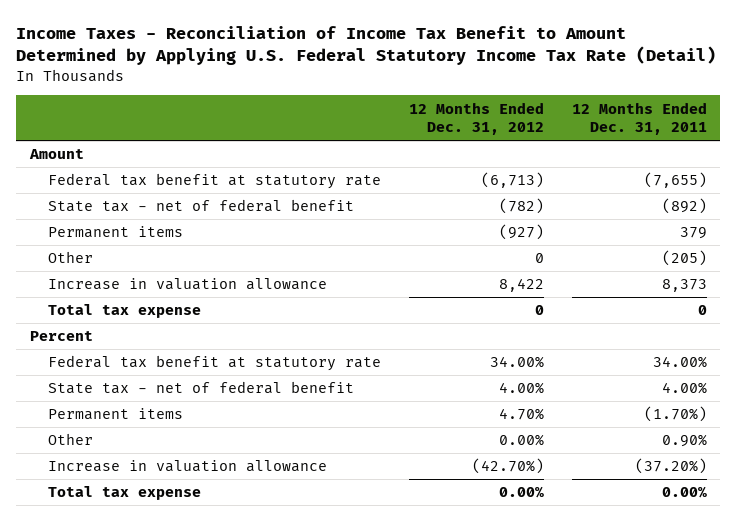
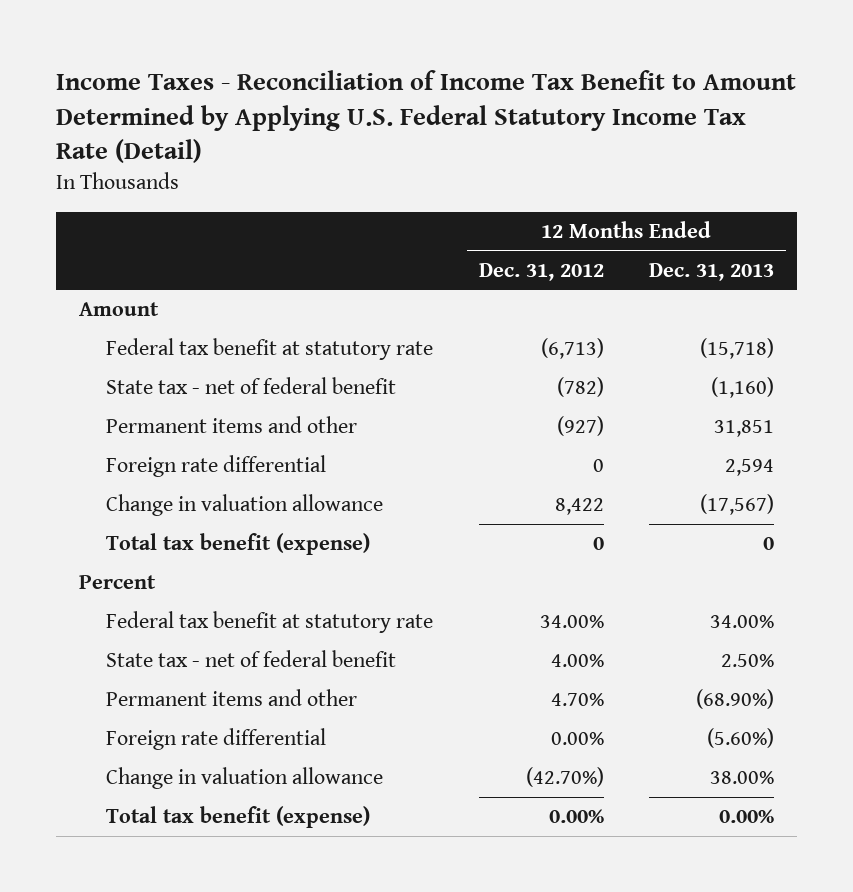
[571,101,707,136] 12 Months Ended Dec. 31, 2011 -> none
none -> [649,262,775,281] Dec. 31, 2013
[47,226,183,239] Permanent items -> [105,416,357,434] Permanent items and other
[47,251,93,264] Other -> [105,455,326,478] Foreign rate differential
[47,278,327,291] Increase in valuation allowance -> [105,494,383,517] Change in valuation allowance
[47,304,201,319] Total tax expense -> [105,533,370,556] Total tax benefit (expense)
[47,408,183,421] Permanent items -> [105,689,357,707] Permanent items and other
[47,433,93,446] Other -> [105,728,326,751] Foreign rate differential
[47,460,327,473] Increase in valuation allowance -> [105,767,383,790] Change in valuation allowance
[47,486,201,501] Total tax expense -> [105,806,370,829] Total tax benefit (expense)

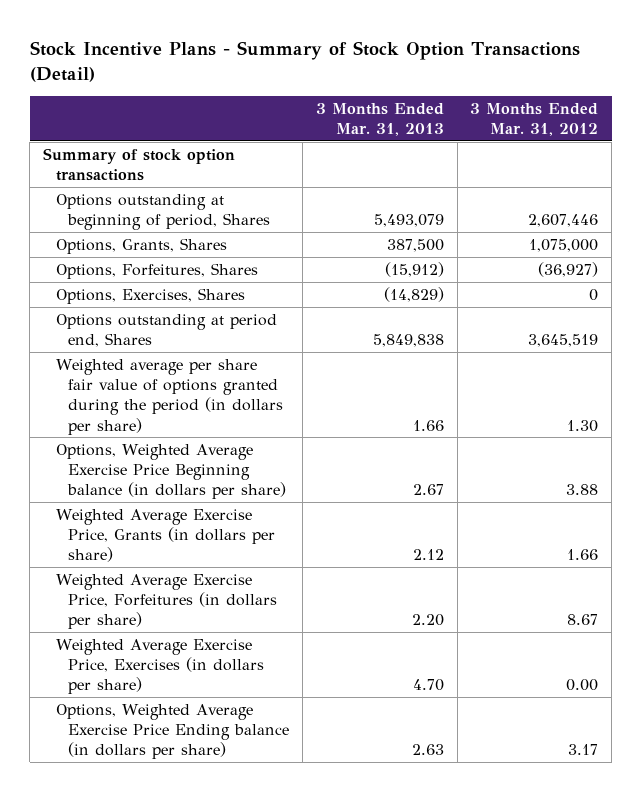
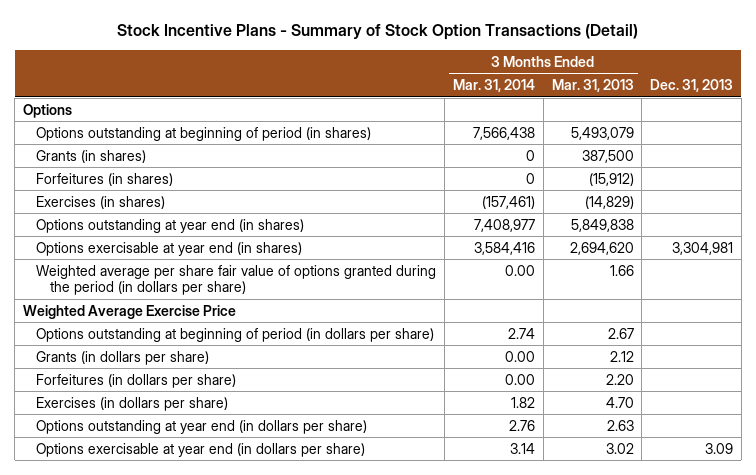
[470,102,599,137] 3 Months Ended Mar. 31, 2012 -> none
none -> [452,79,535,93] Mar. 31, 2014
none -> [650,79,734,93] Dec. 31, 2013
[43,147,236,182] Summary of stock option transactions -> [23,103,73,118] Options
[55,193,270,231] Options outstanding at beginning of period, Shares -> [36,126,372,141] Options outstanding at beginning of period (in shares)
[55,237,227,254] Options, Grants, Shares -> [36,149,147,163] Grants (in shares)
[55,262,258,279] Options, Forfeitures, Shares -> [36,172,174,186] Forfeitures (in shares)
[55,287,245,304] Options, Exercises, Shares -> [36,195,166,209] Exercises (in shares)
[55,313,277,348] Options outstanding at period end, Shares -> [36,218,305,233] Options outstanding at year end (in shares)
none -> [36,241,303,256] Options exercisable at year end (in shares)
none -> [23,304,237,319] Weighted Average Exercise Price
[55,443,286,500] Options, Weighted Average Exercise Price Beginning balance (in dollars per share) -> [36,327,435,342] Options outstanding at beginning of period (in dollars per share)
[55,508,275,563] Weighted Average Exercise Price, Grants (in dollars per share) -> [36,350,210,365] Grants (in dollars per share)
[55,573,277,630] Weighted Average Exercise Price, Forfeitures (in dollars per share) -> [36,373,237,388] Forfeitures (in dollars per share)
[55,638,264,695] Weighted Average Exercise Price, Exercises (in dollars per share) -> [36,396,229,411] Exercises (in dollars per share)
[55,703,289,760] Options, Weighted Average Exercise Price Ending balance (in dollars per share) -> [36,419,368,434] Options outstanding at year end (in dollars per share)
none -> [36,442,366,457] Options exercisable at year end (in dollars per share)

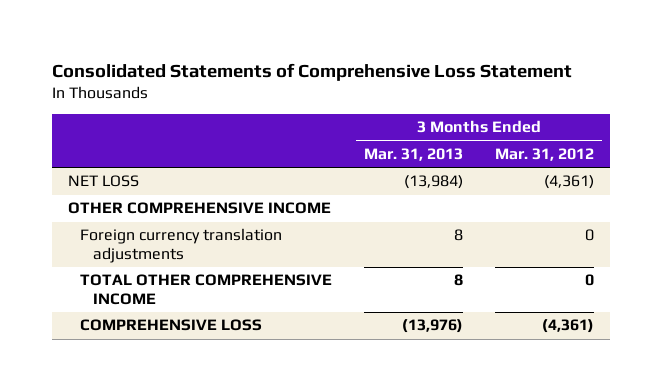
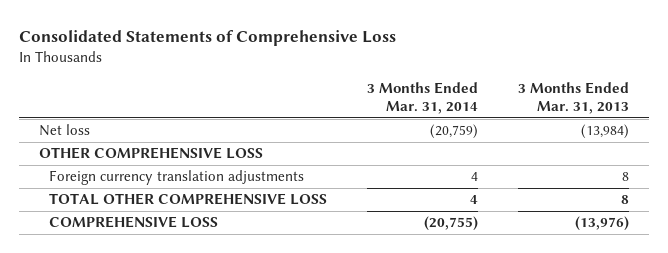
[52,62,573,81] Consolidated Statements of Comprehensive Loss Statement -> [18,29,396,46] Consolidated Statements of Comprehensive Loss
[494,148,594,162] Mar. 31, 2012 -> none
none -> [367,81,479,115] 3 Months Ended Mar. 31, 2014
[67,175,139,188] NET LOSS -> [38,124,90,137] Net loss
[67,202,331,215] OTHER COMPREHENSIVE INCOME -> [38,147,263,160] OTHER COMPREHENSIVE LOSS
[80,274,333,305] TOTAL OTHER COMPREHENSIVE INCOME -> [49,193,328,206] TOTAL OTHER COMPREHENSIVE LOSS

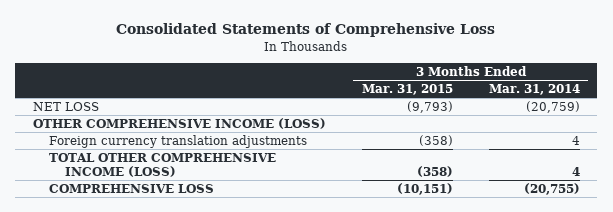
[517,81,629,115] 3 Months Ended Mar. 31, 2013 -> none
none -> [361,84,453,96] Mar. 31, 2015
[38,124,90,137] Net loss -> [33,102,100,112] NET LOSS
[38,147,263,160] OTHER COMPREHENSIVE LOSS -> [33,118,327,130] OTHER COMPREHENSIVE INCOME (LOSS)
[49,193,328,206] TOTAL OTHER COMPREHENSIVE LOSS -> [49,153,277,178] TOTAL OTHER COMPREHENSIVE INCOME (LOSS)

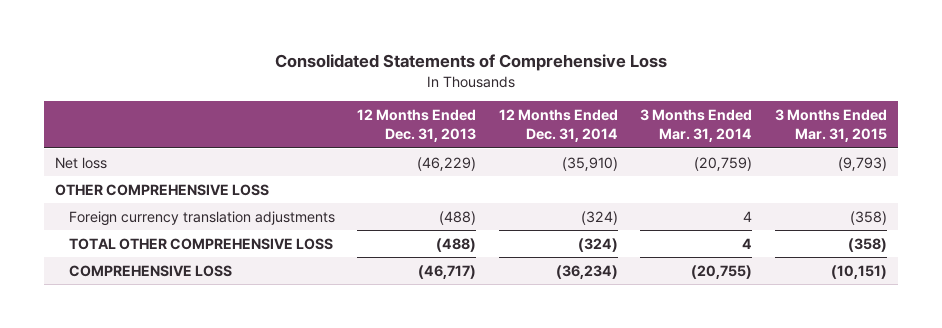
none -> [357,109,477,143] 12 Months Ended Dec. 31, 2013
none -> [498,109,618,143] 12 Months Ended Dec. 31, 2014
[33,102,100,112] NET LOSS -> [55,156,108,169] Net loss
[33,118,327,130] OTHER COMPREHENSIVE INCOME (LOSS) -> [55,183,270,196] OTHER COMPREHENSIVE LOSS
[49,153,277,178] TOTAL OTHER COMPREHENSIVE INCOME (LOSS) -> [68,237,333,250] TOTAL OTHER COMPREHENSIVE LOSS

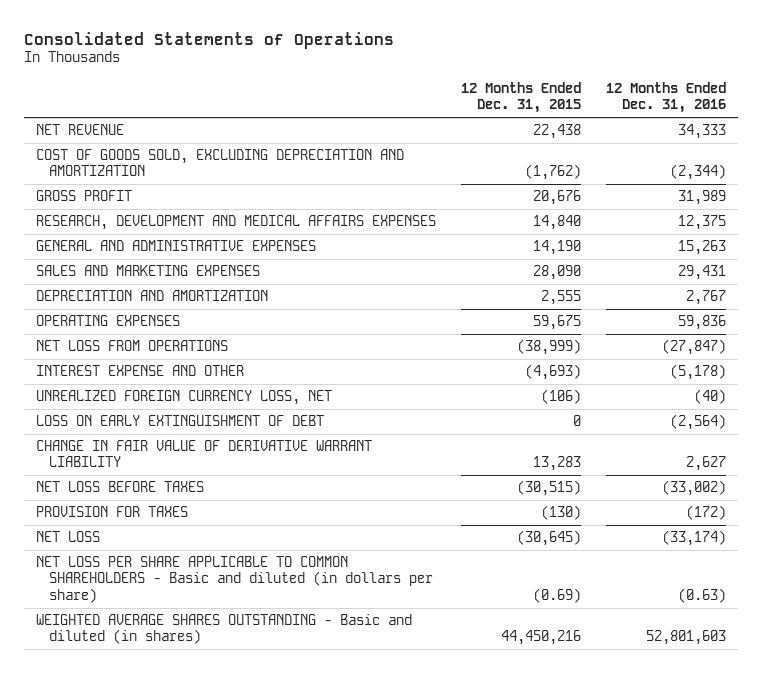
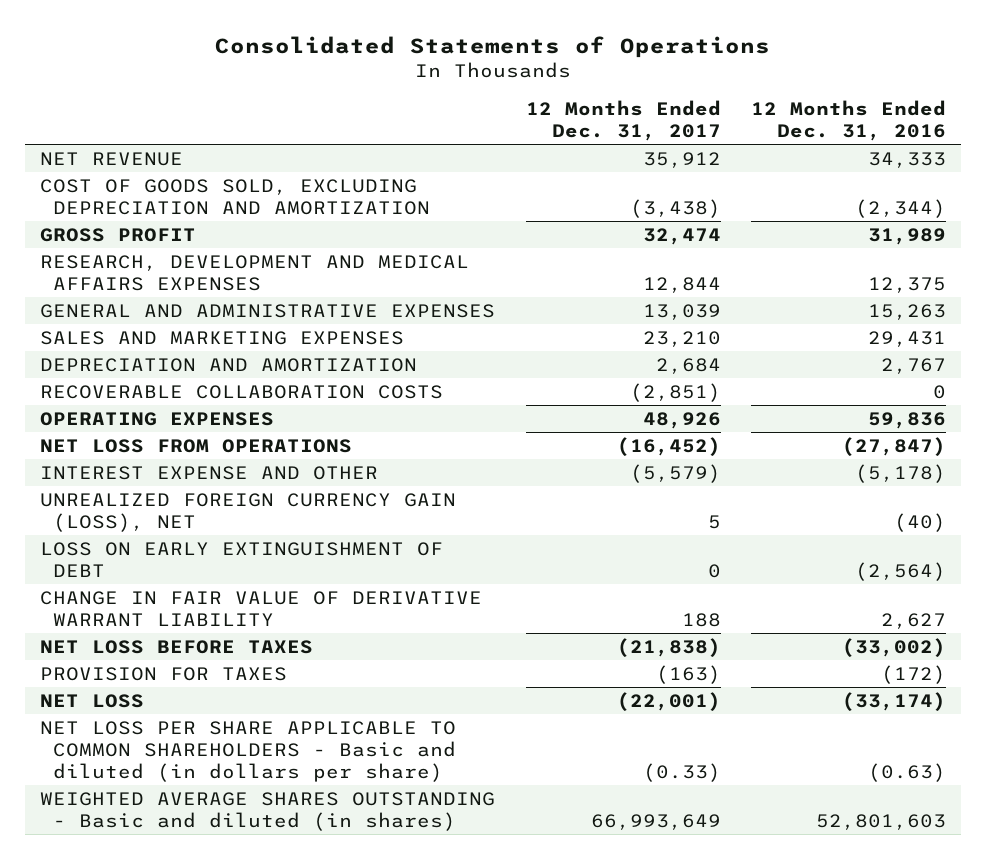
[461,81,582,114] 12 Months Ended Dec. 31, 2015 -> none
none -> [525,100,721,142] 12 Months Ended Dec. 31, 2017
none -> [40,384,444,399] RECOVERABLE COLLABORATION COSTS
[36,390,333,406] UNREALIZED FOREIGN CURRENCY LOSS, NET -> [40,492,457,532] UNREALIZED FOREIGN CURRENCY GAIN (LOSS), NET

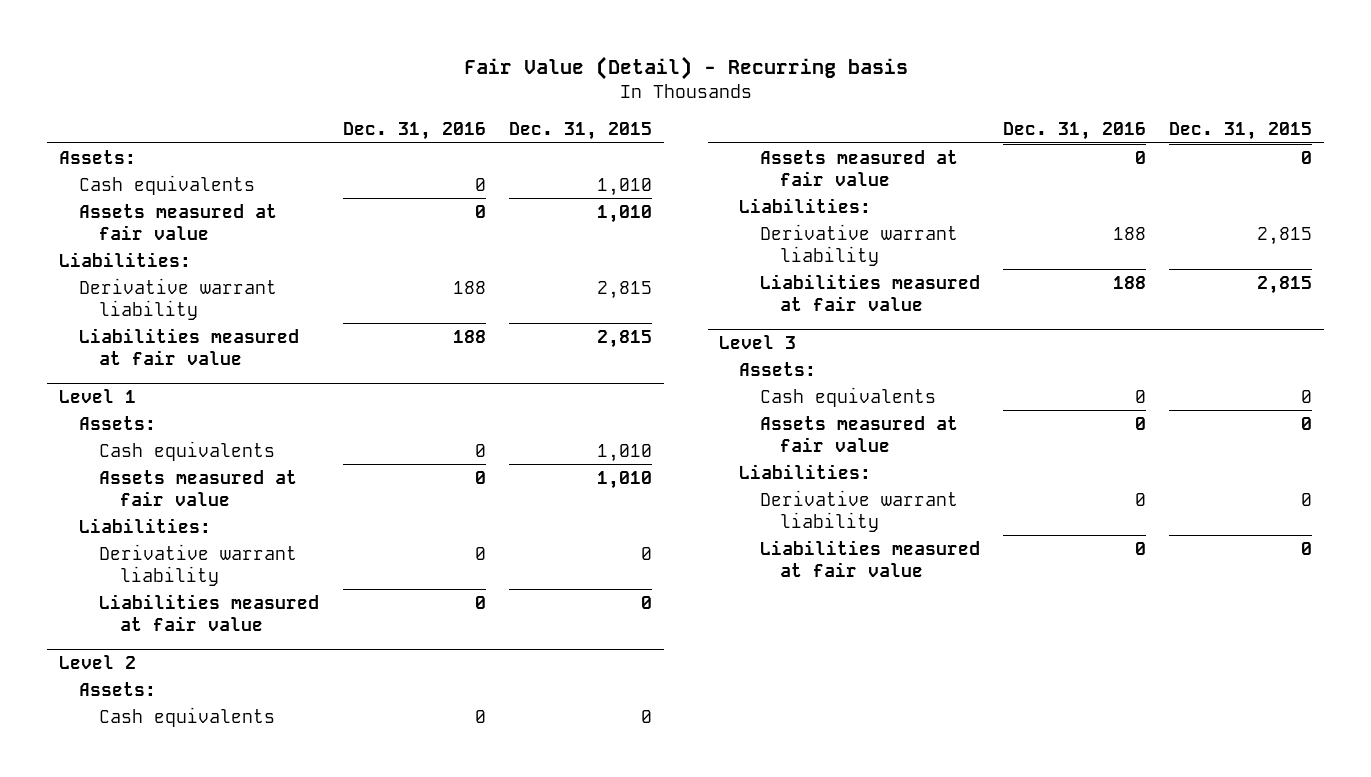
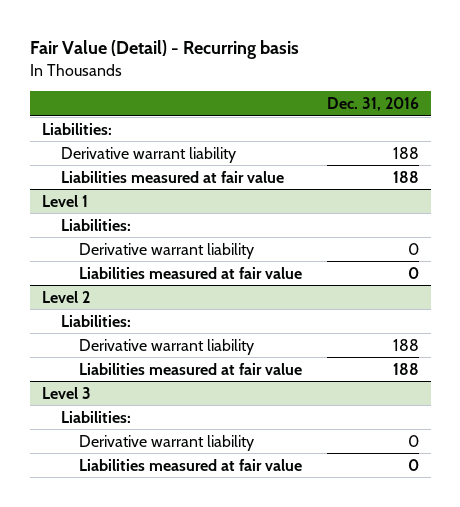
[509,122,653,141] Dec. 31, 2015 -> none
[58,149,136,164] Assets: -> none
[79,174,256,195] Cash equivalents -> none
[79,203,278,240] Assets measured at fair value -> none
[79,415,157,430] Assets: -> none
[99,440,276,461] Cash equivalents -> none
[99,469,298,506] Assets measured at fair value -> none
[79,681,157,696] Assets: -> none
[99,706,276,727] Cash equivalents -> none
[759,149,958,186] Assets measured at fair value -> none
[739,361,817,376] Assets: -> none
[759,386,936,407] Cash equivalents -> none
[759,415,958,452] Assets measured at fair value -> none

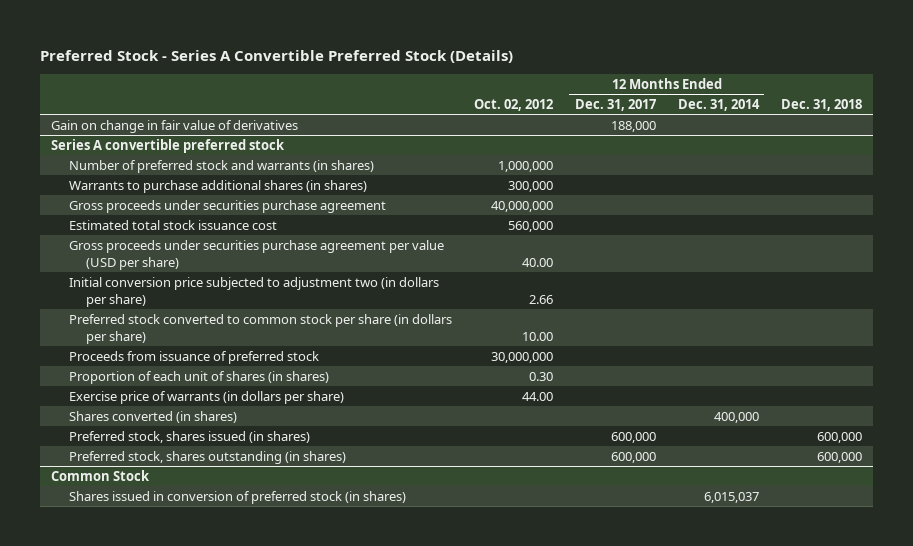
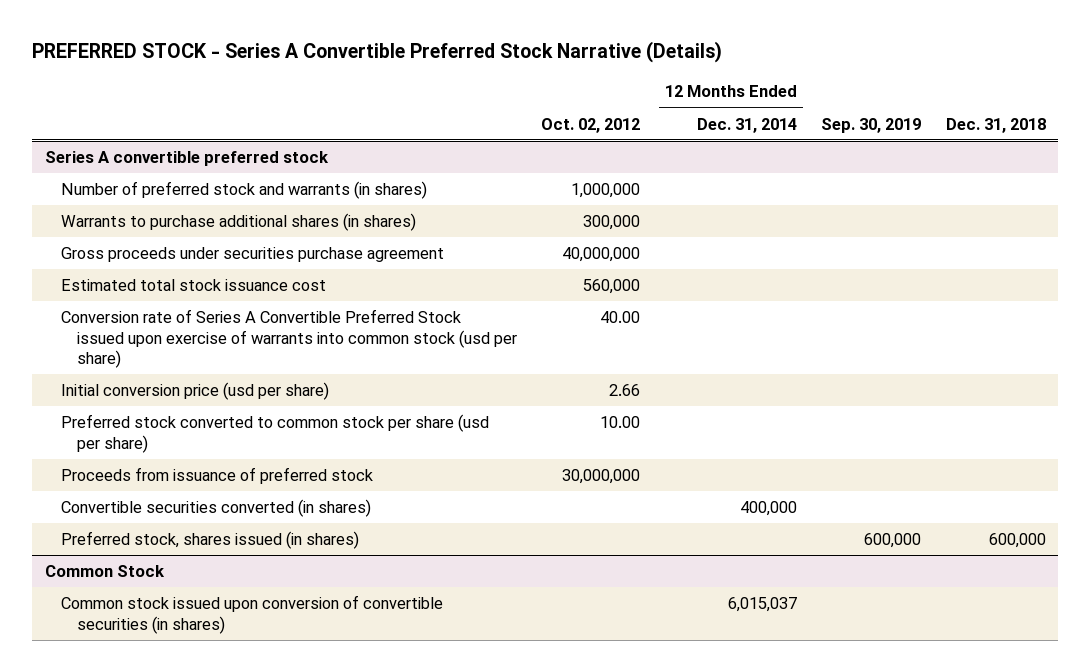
[40,49,514,63] Preferred Stock - Series A Convertible Preferred Stock (Details) -> [32,41,723,64] PREFERRED STOCK - Series A Convertible Preferred Stock Narrative (Details)
[574,98,656,111] Dec. 31, 2017 -> none
none -> [821,117,922,133] Sep. 30, 2019
[51,119,299,133] Gain on change in fair value of derivatives -> none
[68,239,444,270] Gross proceeds under securities purchase agreement per value (USD per share) -> [60,309,517,368] Conversion rate of Series A Convertible Preferred Stock issued upon exercise of warrants into common stock (usd per share)
[68,276,439,307] Initial conversion price subjected to adjustment two (in dollars per share) -> [60,382,329,401] Initial conversion price (usd per share)
[68,313,452,344] Preferred stock converted to common stock per share (in dollars per share) -> [60,414,489,453] Preferred stock converted to common stock per share (usd per share)
[68,370,329,384] Proportion of each unit of shares (in shares) -> none
[68,390,344,404] Exercise price of warrants (in dollars per share) -> none
[68,410,237,423] Shares converted (in shares) -> [60,499,371,518] Convertible securities converted (in shares)
[68,450,346,464] Preferred stock, shares outstanding (in shares) -> none
[68,490,406,504] Shares issued in conversion of preferred stock (in shares) -> [60,595,443,634] Common stock issued upon conversion of convertible securities (in shares)

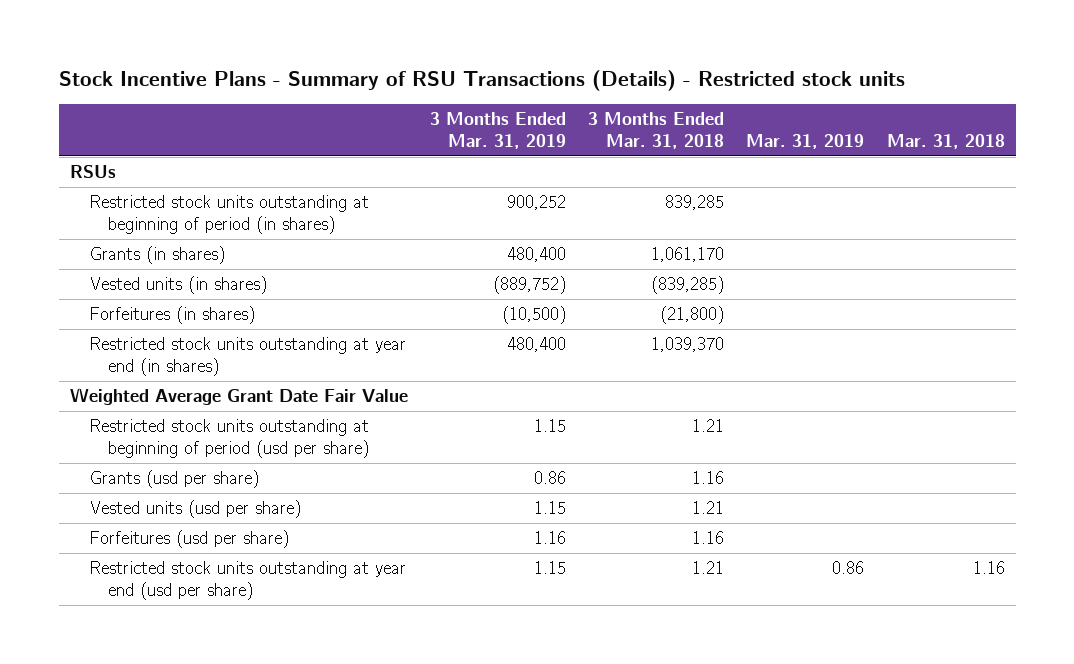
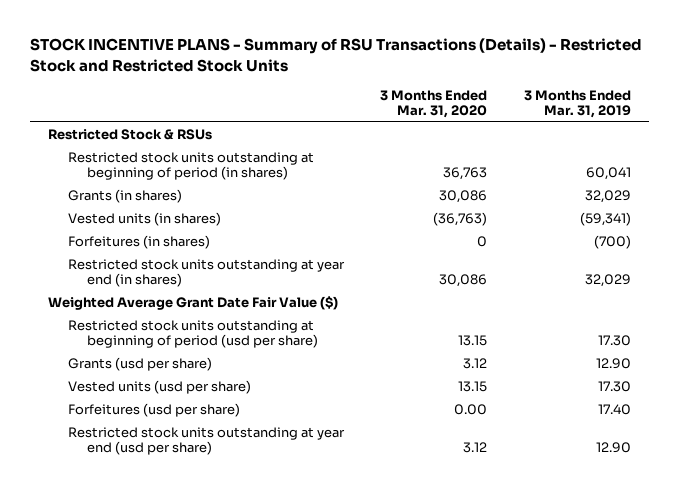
[58,70,905,92] Stock Incentive Plans - Summary of RSU Transactions (Details) - Restricted stock units -> [30,38,643,72] STOCK INCENTIVE PLANS - Summary of RSU Transactions (Details) - Restricted Stock and Restricted Stock Units
[588,112,725,150] 3 Months Ended Mar. 31, 2018 -> none
[746,134,865,150] Mar. 31, 2019 -> none
[886,134,1005,150] Mar. 31, 2018 -> none
none -> [380,89,488,119] 3 Months Ended Mar. 31, 2020
[69,165,116,179] RSUs -> [48,129,213,141] Restricted Stock & RSUs
[506,195,566,211] 900,252 -> [585,167,631,181] 60,041
[506,247,566,263] 480,400 -> [584,190,631,204] 32,029
[492,276,566,295] (889,752) -> [579,212,631,227] (59,341)
[501,306,566,325] (10,500) -> [593,235,631,250] (700)
[506,337,566,353] 480,400 -> [584,274,631,288] 32,029
[69,387,408,406] Weighted Average Grant Date Fair Value -> [48,296,339,311] Weighted Average Grant Date Fair Value ($)
[533,419,566,433] 1.15 -> [597,335,631,347] 17.30
[533,471,566,485] 0.86 -> [595,358,631,370] 12.90
[533,501,566,515] 1.15 -> [597,381,631,393] 17.30
[533,531,566,545] 1.16 -> [597,404,631,416] 17.40
[533,561,566,575] 1.15 -> [595,442,631,454] 12.90

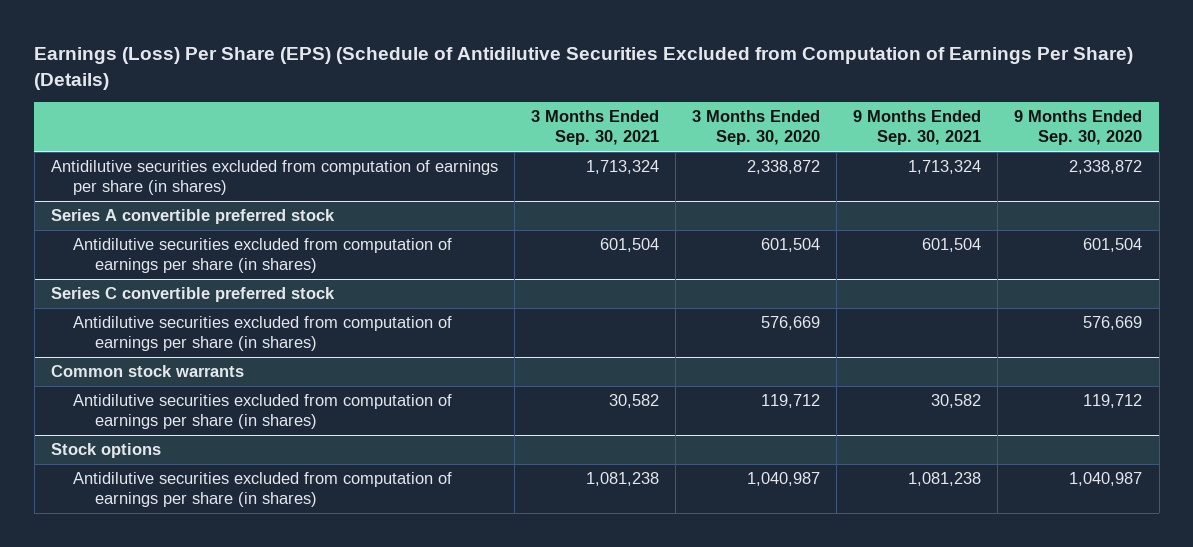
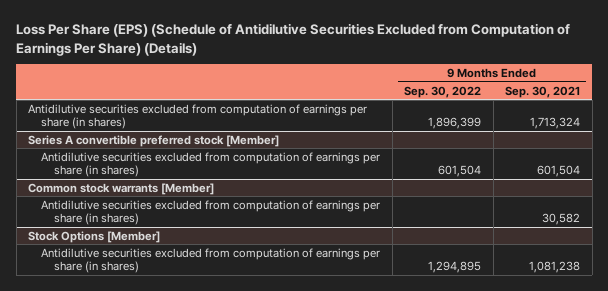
[34,46,1134,90] Earnings (Loss) Per Share (EPS) (Schedule of Antidilutive Securities Excluded from Computation of Earnings Per Share) (Details) -> [16,23,571,56] Loss Per Share (EPS) (Schedule of Antidilutive Securities Excluded from Computation of Earnings Per Share) (Details)
[530,110,659,146] 3 Months Ended Sep. 30, 2021 -> none
[692,110,821,146] 3 Months Ended Sep. 30, 2020 -> none
[1014,110,1143,146] 9 Months Ended Sep. 30, 2020 -> none
none -> [404,85,482,98] Sep. 30, 2022
[50,209,335,225] Series A convertible preferred stock -> [28,134,280,147] Series A convertible preferred stock [Member]
[50,287,335,303] Series C convertible preferred stock -> none
[72,316,452,352] Antidilutive securities excluded from computation of earnings per share (in shares) -> none
[50,365,244,378] Common stock warrants -> [28,182,215,195] Common stock warrants [Member]
[50,443,161,459] Stock options -> [28,230,161,243] Stock Options [Member]

